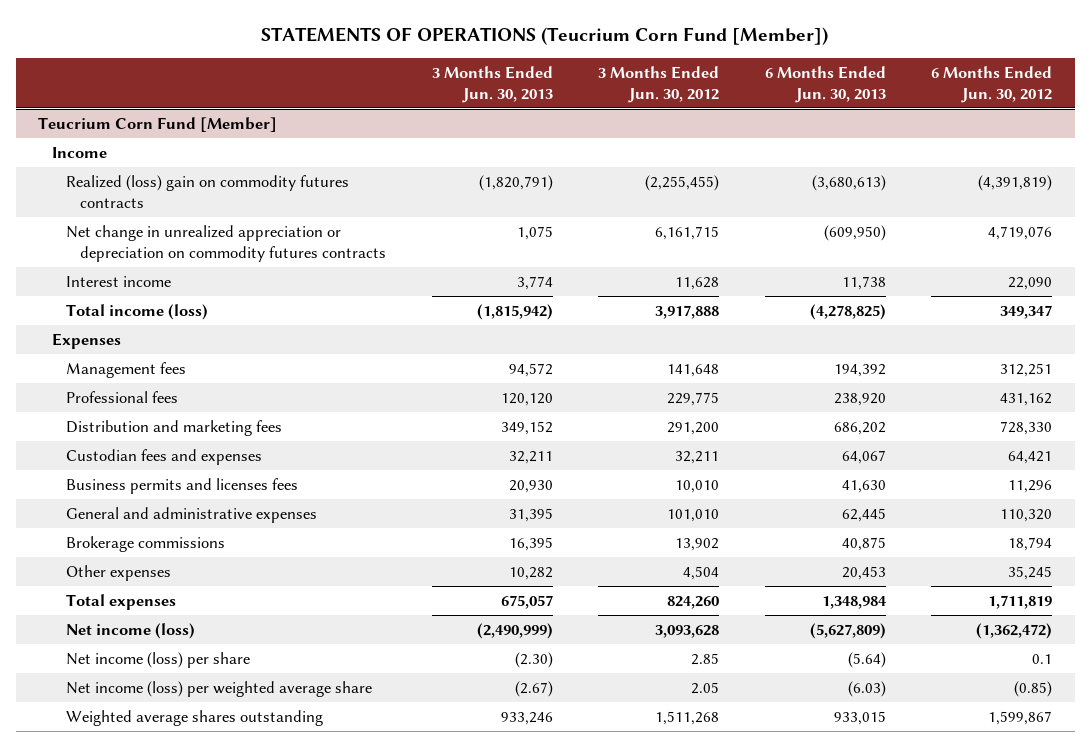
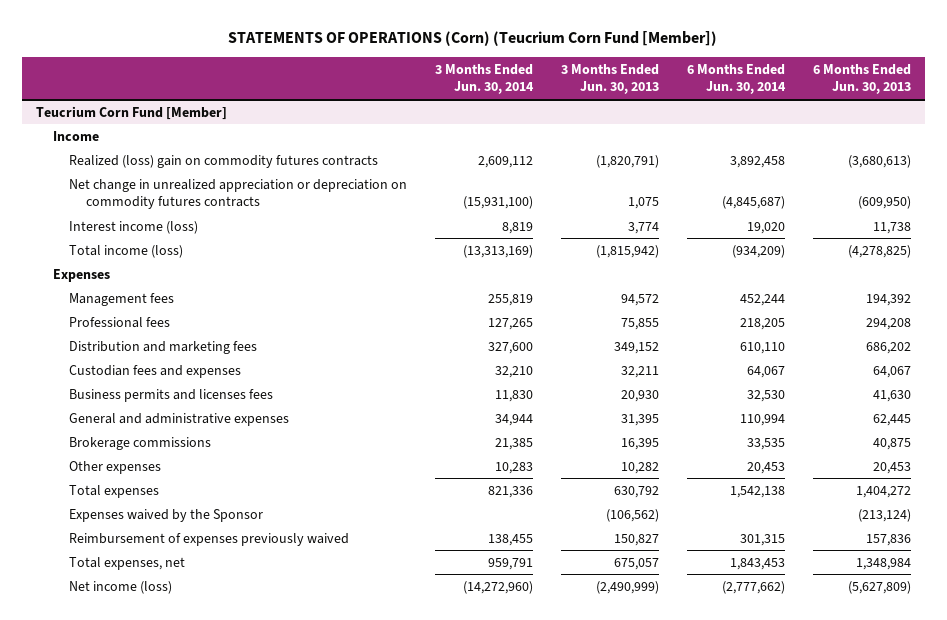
[261,27,829,46] STATEMENTS OF OPERATIONS (Teucrium Corn Fund [Member]) -> [228,31,718,47] STATEMENTS OF OPERATIONS (Corn) (Teucrium Corn Fund [Member])
[598,65,720,103] 3 Months Ended Jun. 30, 2012 -> none
[931,65,1053,103] 6 Months Ended Jun. 30, 2012 -> none
none -> [435,64,535,95] 3 Months Ended Jun. 30, 2014
none -> [686,64,786,95] 6 Months Ended Jun. 30, 2014
[66,275,172,287] Interest income -> [69,220,199,234] Interest income (loss)
[500,392,553,406] 120,120 -> [621,317,660,330] 75,855
[833,392,886,406] 238,920 -> [865,317,911,330] 294,208
[500,594,553,609] 675,057 -> [614,485,660,498] 630,792
[821,595,887,609] 1,348,984 -> [855,485,911,498] 1,404,272
none -> [69,508,264,522] Expenses waived by the Sponsor
none -> [69,532,350,546] Reimbursement of expenses previously waived
none -> [69,556,186,570] Total expenses, net
[66,651,251,668] Net income (loss) per share -> none
[66,680,373,697] Net income (loss) per weighted average share -> none
[66,709,324,726] Weighted average shares outstanding -> none

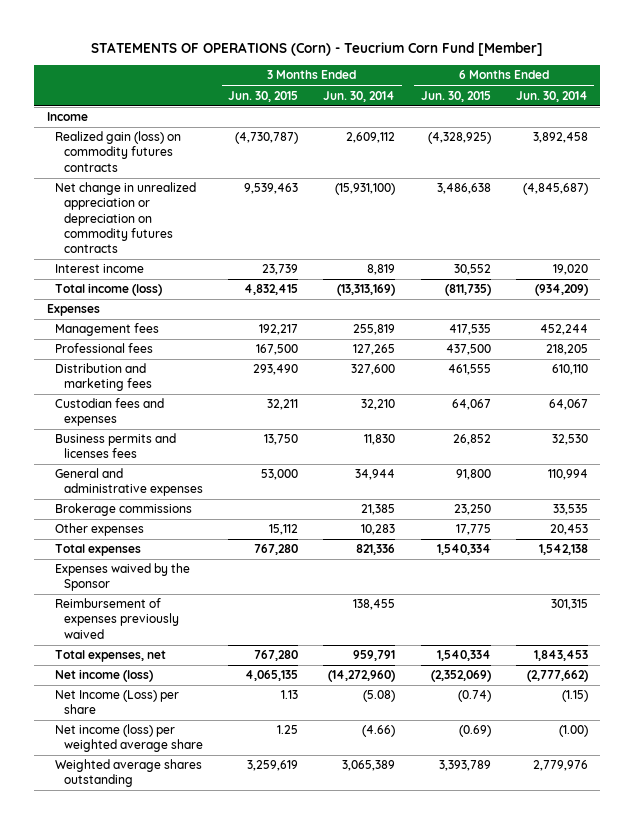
[228,31,718,47] STATEMENTS OF OPERATIONS (Corn) (Teucrium Corn Fund [Member]) -> [91,41,544,56] STATEMENTS OF OPERATIONS (Corn) - Teucrium Corn Fund [Member]
[561,64,660,95] 3 Months Ended Jun. 30, 2013 -> none
[812,64,911,95] 6 Months Ended Jun. 30, 2013 -> none
none -> [228,90,299,102] Jun. 30, 2015
none -> [420,90,491,102] Jun. 30, 2015
[35,105,227,120] Teucrium Corn Fund [Member] -> none
[69,154,379,168] Realized (loss) gain on commodity futures contracts -> [55,131,182,172] Realized gain (loss) on commodity futures contracts
[69,220,199,234] Interest income (loss) -> [55,264,145,274] Interest income
none -> [55,690,180,715] Net Income (Loss) per share
none -> [55,724,203,753] Net income (loss) per weighted average share
none -> [55,759,203,788] Weighted average shares outstanding

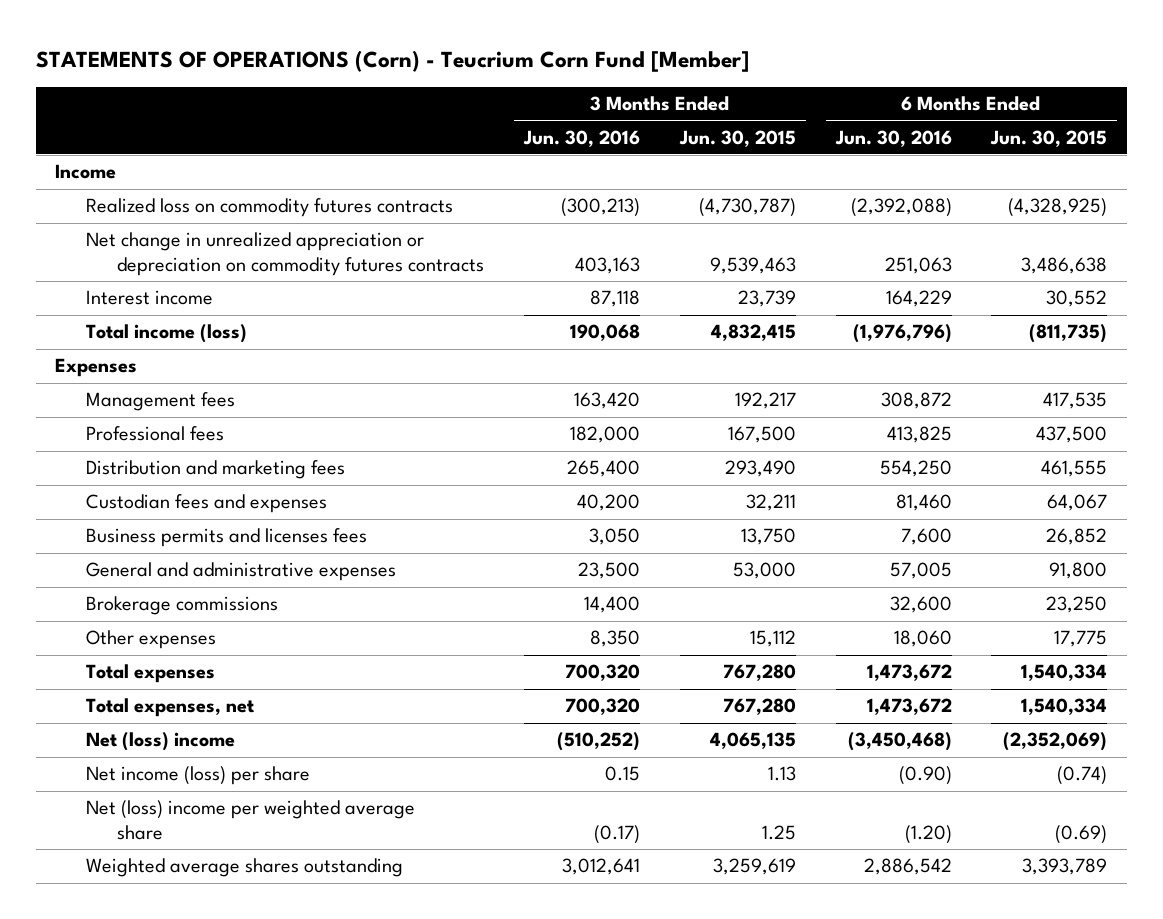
[323,90,396,102] Jun. 30, 2014 -> none
[515,90,588,102] Jun. 30, 2014 -> none
none -> [522,129,640,147] Jun. 30, 2016
none -> [834,129,952,147] Jun. 30, 2016
[55,131,182,172] Realized gain (loss) on commodity futures contracts -> [86,198,454,218] Realized loss on commodity futures contracts
[55,563,191,592] Expenses waived by the Sponsor -> none
[55,598,179,639] Reimbursement of expenses previously waived -> none
[55,669,154,683] Net income (loss) -> [86,732,236,752] Net (loss) income
[55,690,180,715] Net Income (Loss) per share -> [86,766,311,786] Net income (loss) per share
[55,724,203,753] Net income (loss) per weighted average share -> [86,800,416,841] Net (loss) income per weighted average share

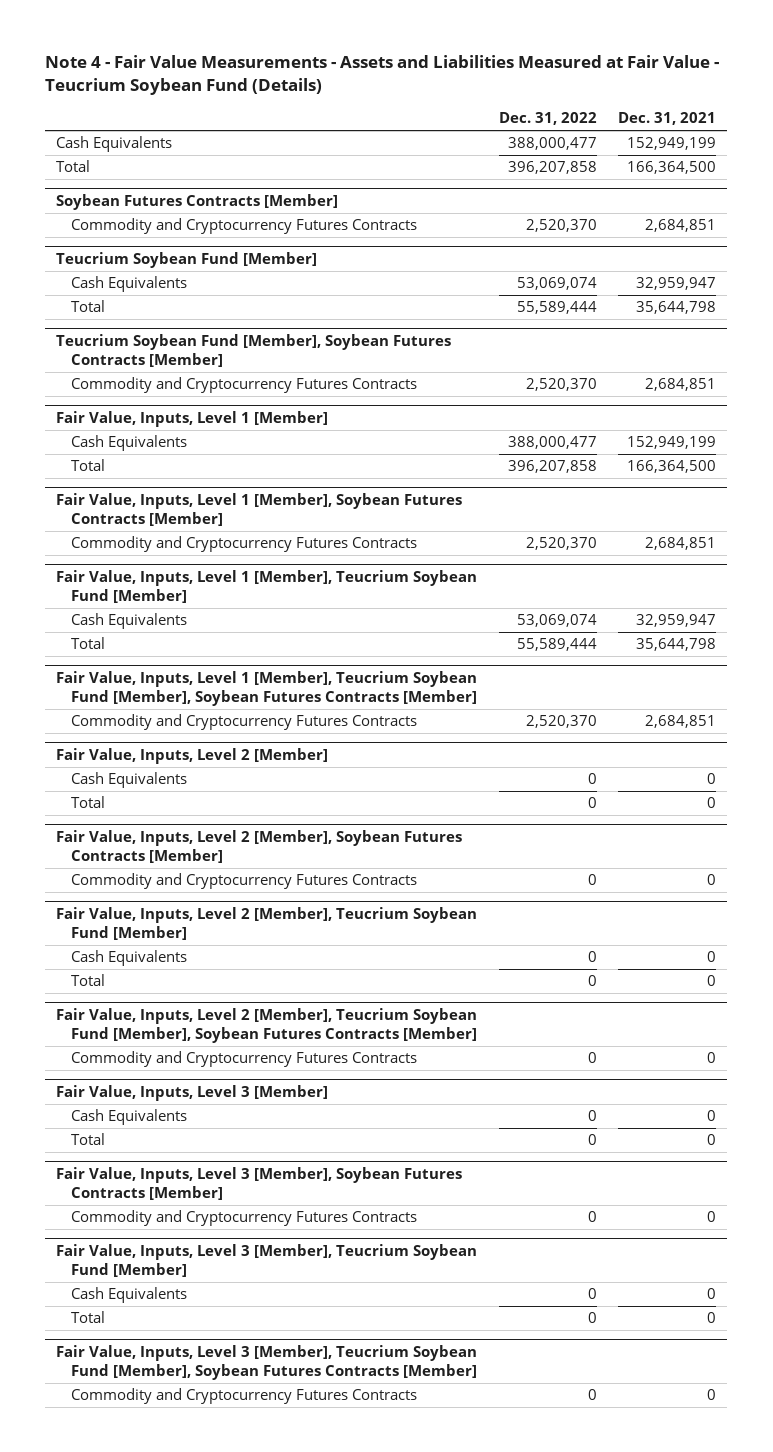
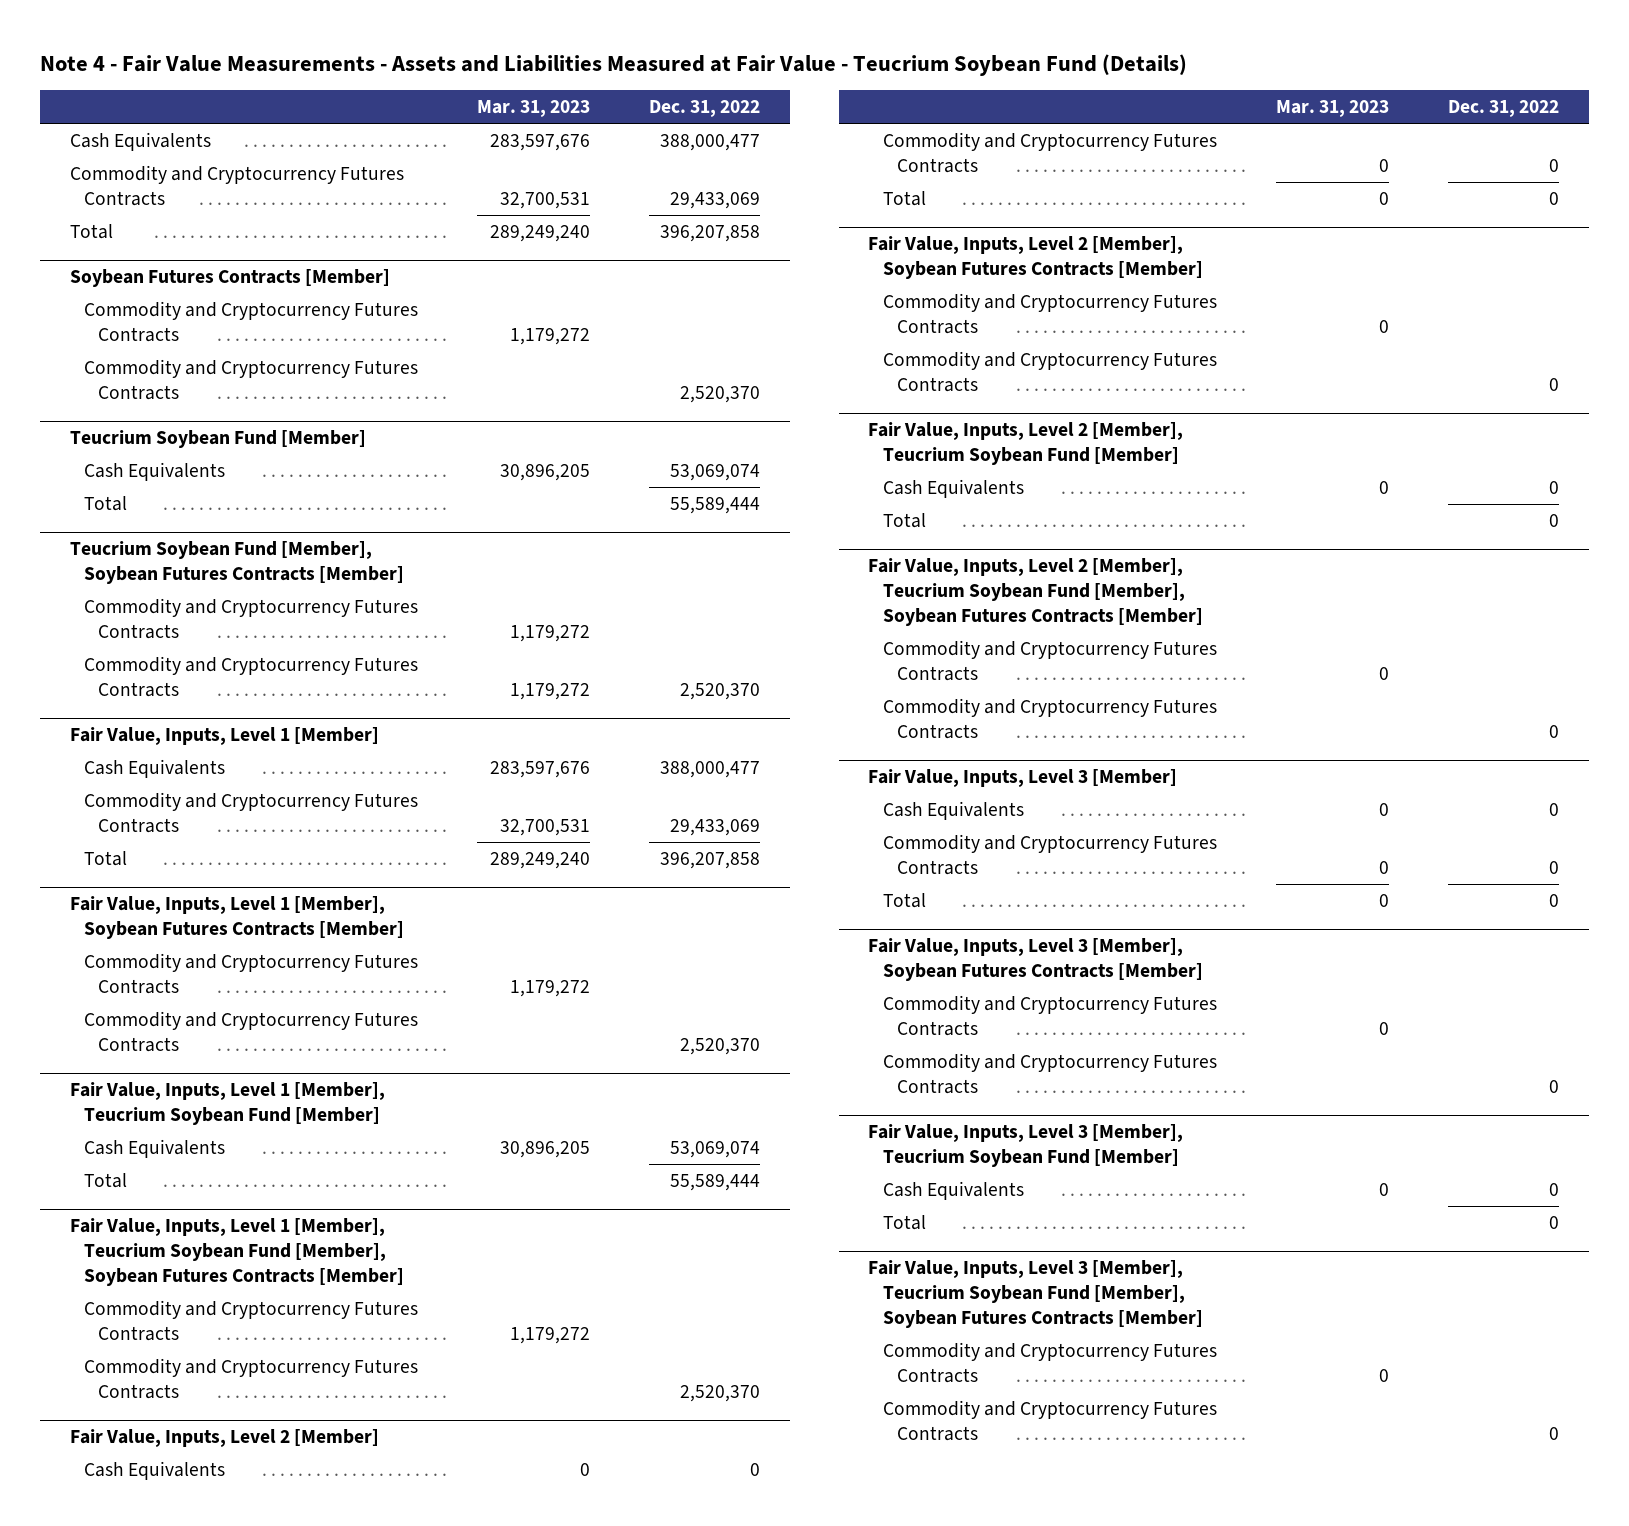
[618,112,717,126] Dec. 31, 2021 -> none
none -> [477,100,591,118] Mar. 31, 2023
none -> [69,164,404,206] Commodity and Cryptocurrency Futures Contracts
none -> [83,300,418,342] Commodity and Cryptocurrency Futures Contracts
none -> [83,597,418,639] Commodity and Cryptocurrency Futures Contracts
none -> [83,791,418,833] Commodity and Cryptocurrency Futures Contracts
none -> [83,952,418,994] Commodity and Cryptocurrency Futures Contracts
none -> [83,1299,418,1341] Commodity and Cryptocurrency Futures Contracts
none -> [882,131,1217,173] Commodity and Cryptocurrency Futures Contracts
none -> [882,292,1217,334] Commodity and Cryptocurrency Futures Contracts
none -> [882,639,1217,681] Commodity and Cryptocurrency Futures Contracts
none -> [882,833,1217,875] Commodity and Cryptocurrency Futures Contracts
none -> [882,994,1217,1036] Commodity and Cryptocurrency Futures Contracts
none -> [882,1341,1217,1383] Commodity and Cryptocurrency Futures Contracts

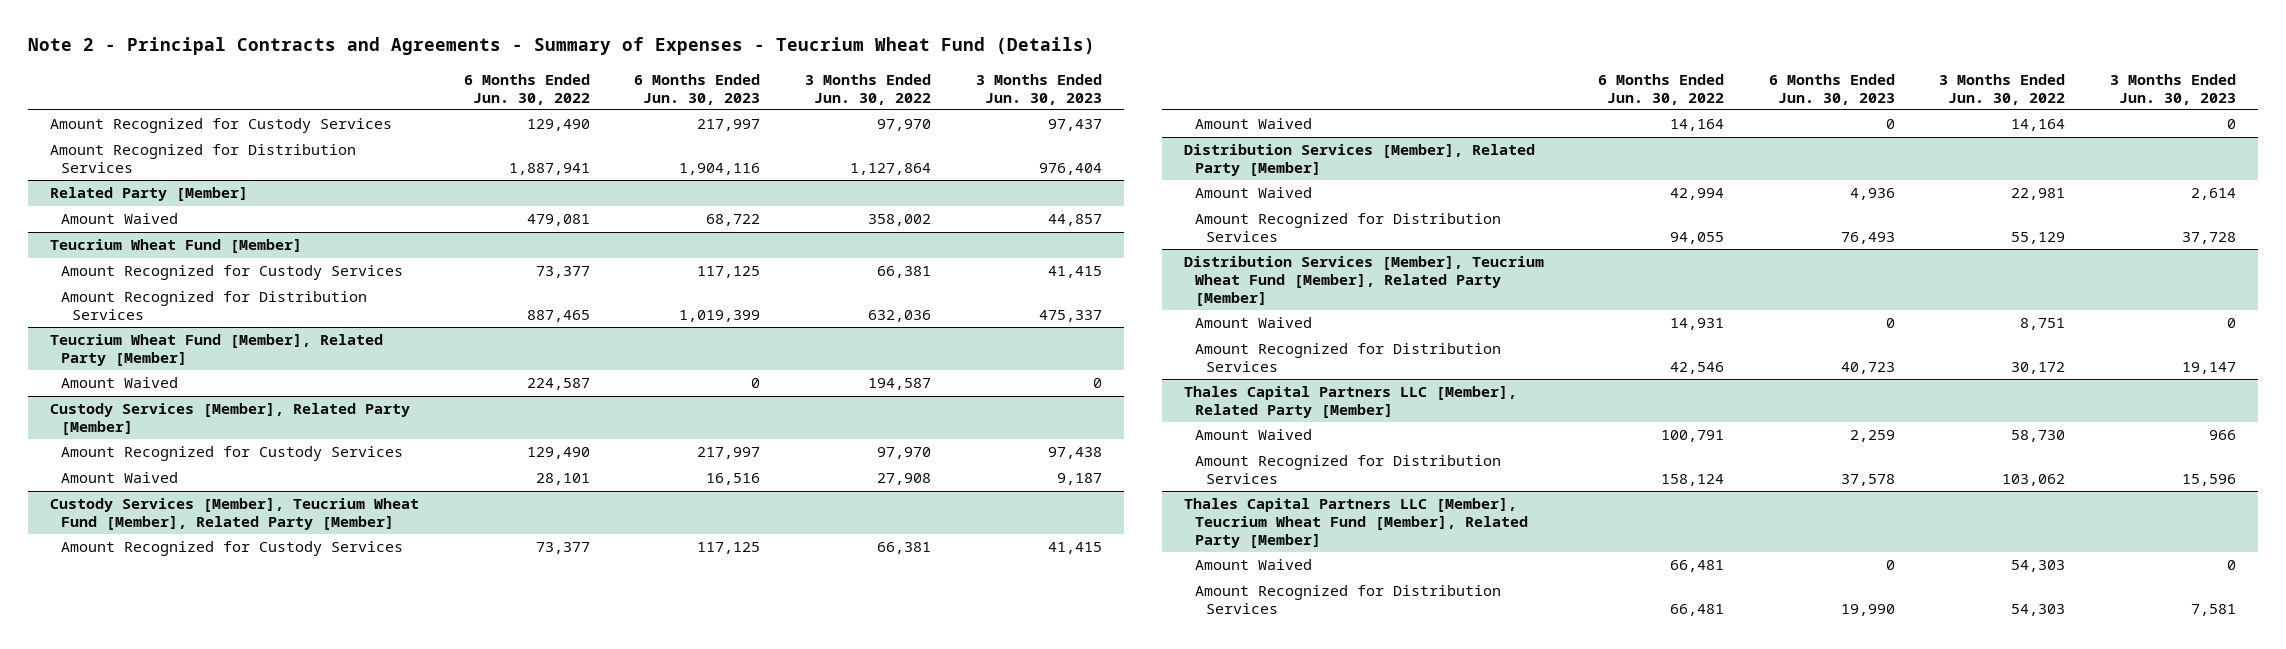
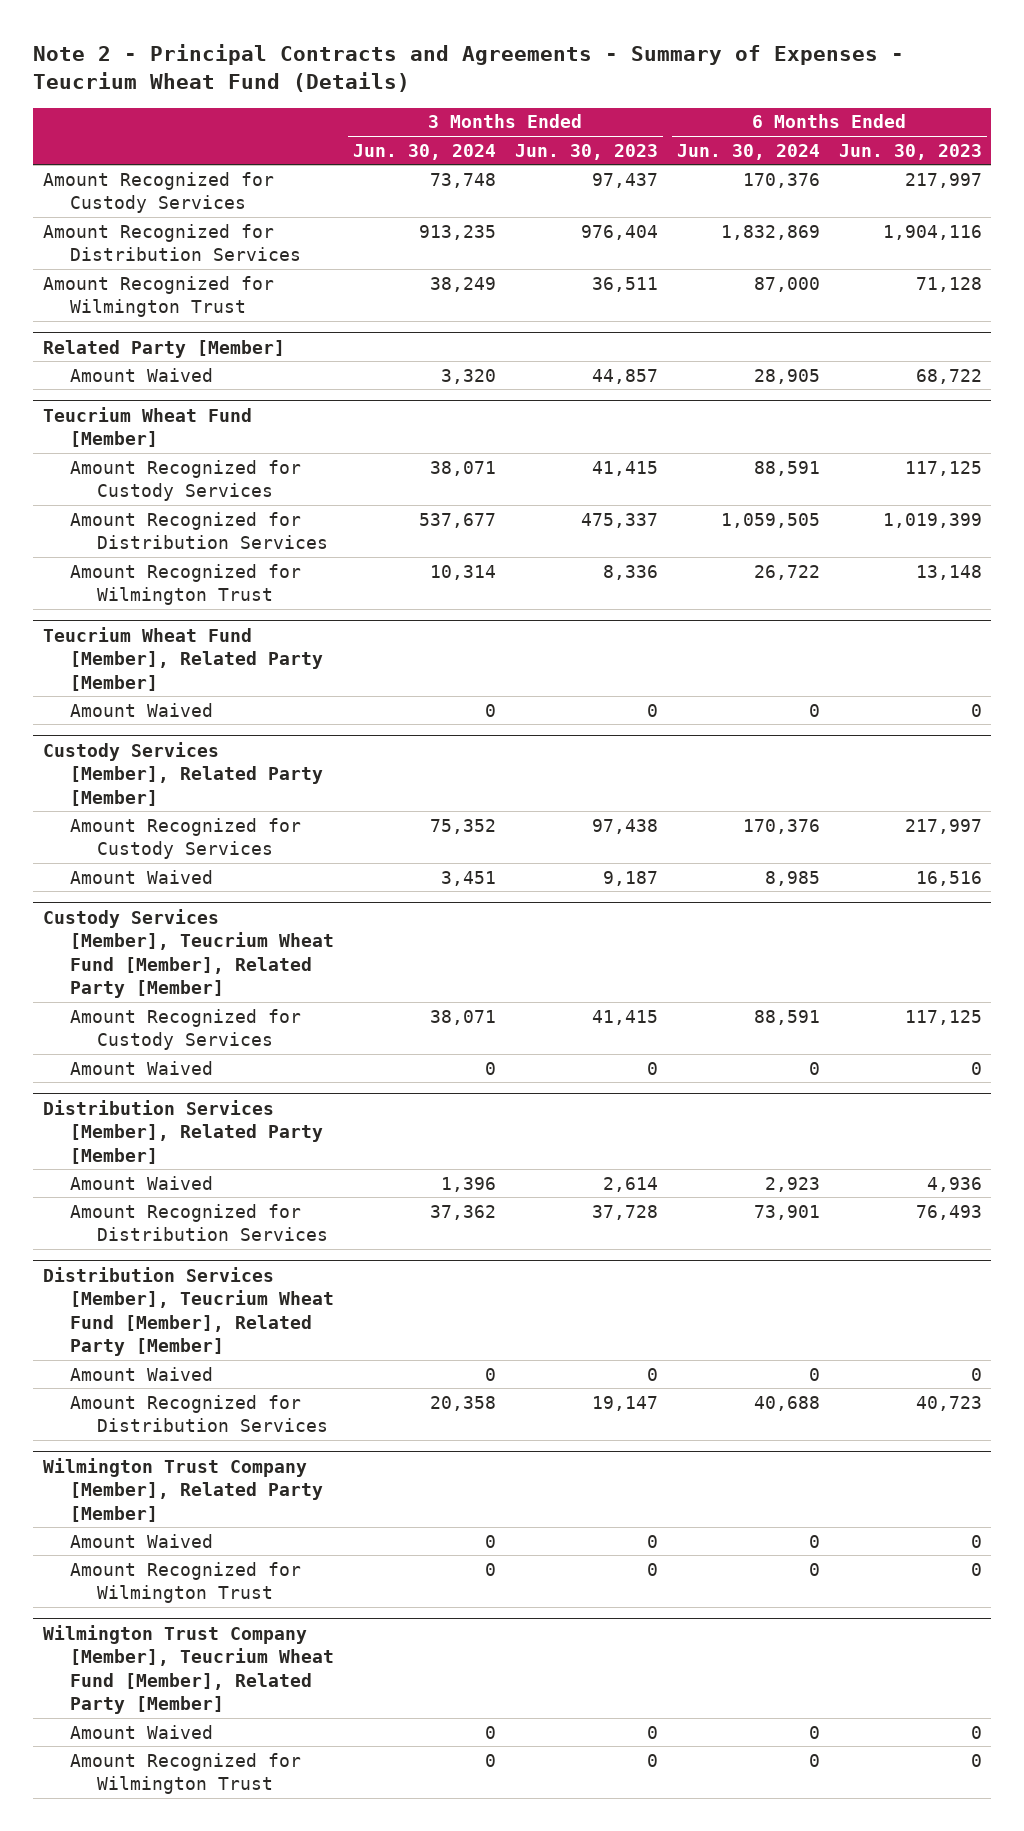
[463,73,590,105] 6 Months Ended Jun. 30, 2022 -> none
[804,73,931,105] 3 Months Ended Jun. 30, 2022 -> none
none -> [353,143,497,160] Jun. 30, 2024
none -> [676,143,820,160] Jun. 30, 2024
none -> [42,275,274,318] Amount Recognized for Wilmington Trust
none -> [70,563,302,606] Amount Recognized for Wilmington Trust
[1184,386,1518,419] Thales Capital Partners LLC [Member], Related Party [Member] -> none
[1195,429,1313,441] Amount Waived -> none
[1195,455,1502,485] Amount Recognized for Distribution Services -> none
[1184,498,1529,549] Thales Capital Partners LLC [Member], Teucrium Wheat Fund [Member], Related Party [Member] -> none
none -> [42,1457,324,1522] Wilmington Trust Company [Member], Related Party [Member]
[1195,585,1502,615] Amount Recognized for Distribution Services -> none
none -> [70,1561,302,1604] Amount Recognized for Wilmington Trust
none -> [42,1624,335,1715] Wilmington Trust Company [Member], Teucrium Wheat Fund [Member], Related Party [Member]
none -> [70,1724,214,1739] Amount Waived
none -> [70,1752,302,1795] Amount Recognized for Wilmington Trust

